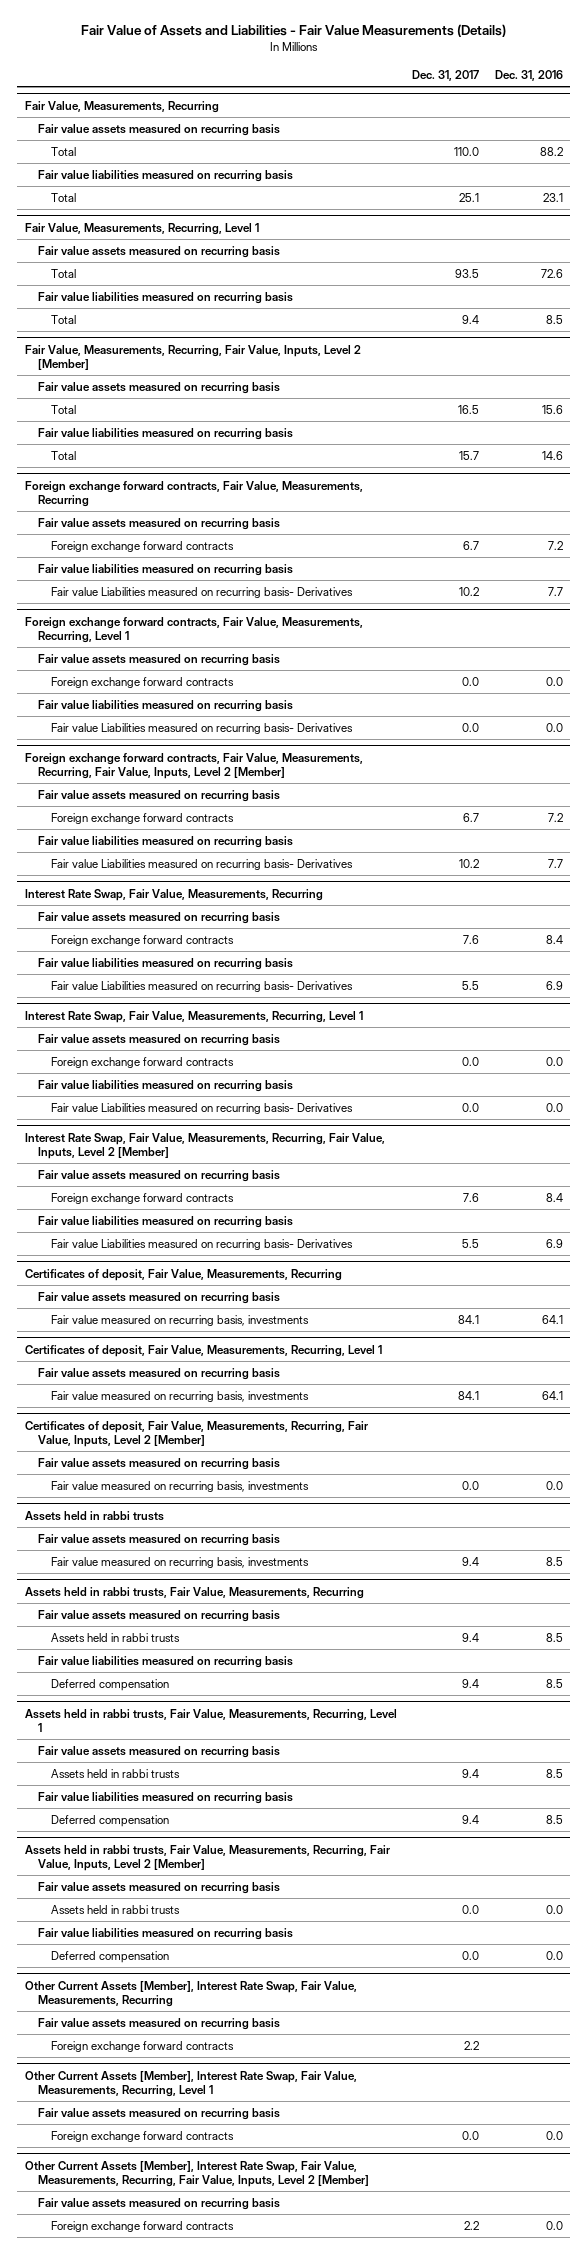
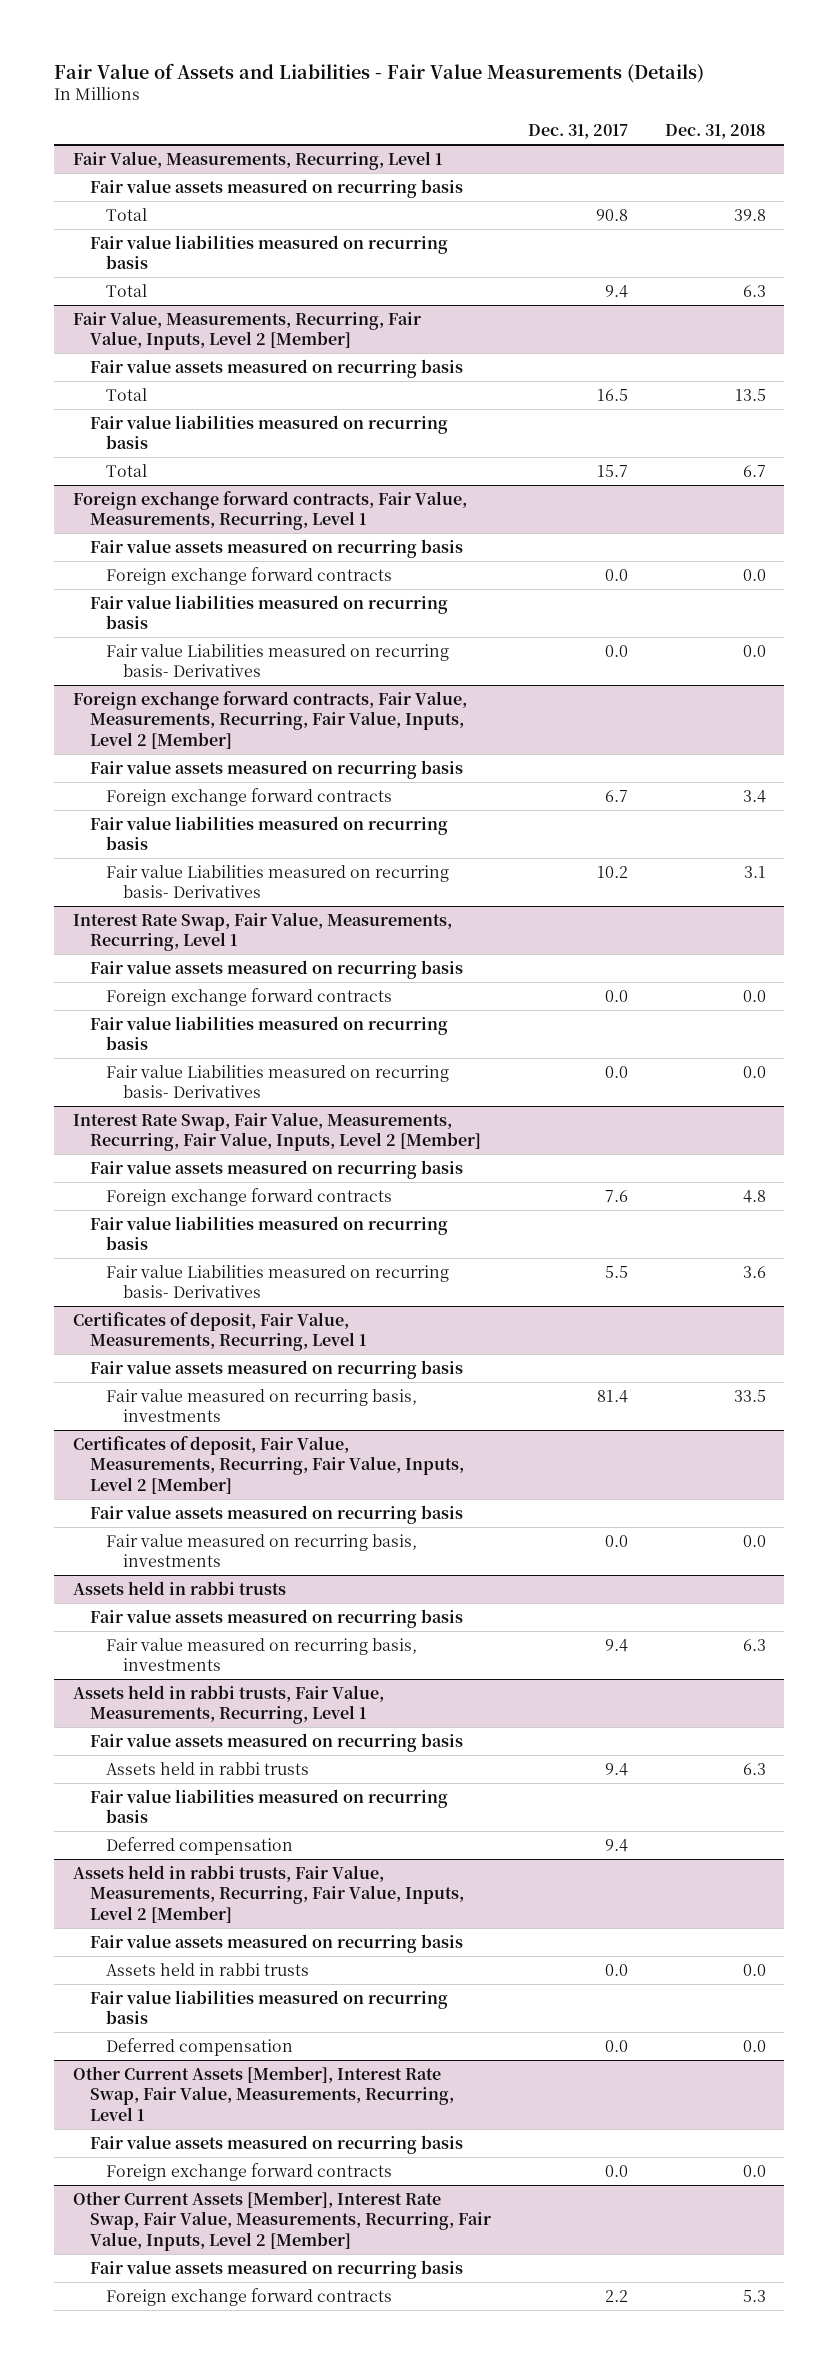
[494,69,563,81] Dec. 31, 2016 -> none
none -> [664,123,766,139] Dec. 31, 2018
[24,100,219,113] Fair Value, Measurements, Recurring -> none
[37,123,280,136] Fair value assets measured on recurring basis -> none
[50,146,76,156] Total -> none
[37,169,293,182] Fair value liabilities measured on recurring basis -> none
[50,192,76,202] Total -> none
[455,268,480,278] 93.5 -> [595,208,628,221] 90.8
[24,480,363,507] Foreign exchange forward contracts, Fair Value, Measurements, Recurring -> none
[37,517,280,530] Fair value assets measured on recurring basis -> none
[50,540,234,552] Foreign exchange forward contracts -> none
[37,563,293,576] Fair value liabilities measured on recurring basis -> none
[50,586,353,598] Fair value Liabilities measured on recurring basis- Derivatives -> none
[24,888,323,901] Interest Rate Swap, Fair Value, Measurements, Recurring -> none
[37,911,280,924] Fair value assets measured on recurring basis -> none
[50,934,234,946] Foreign exchange forward contracts -> none
[37,957,293,970] Fair value liabilities measured on recurring basis -> none
[50,980,353,992] Fair value Liabilities measured on recurring basis- Derivatives -> none
[24,1268,342,1281] Certificates of deposit, Fair Value, Measurements, Recurring -> none
[37,1291,280,1304] Fair value assets measured on recurring basis -> none
[50,1314,309,1326] Fair value measured on recurring basis, investments -> none
[458,1390,480,1400] 84.1 -> [596,1389,628,1403] 81.4
[24,1586,364,1599] Assets held in rabbi trusts, Fair Value, Measurements, Recurring -> none
[37,1609,280,1622] Fair value assets measured on recurring basis -> none
[50,1632,180,1642] Assets held in rabbi trusts -> none
[37,1655,293,1668] Fair value liabilities measured on recurring basis -> none
[50,1678,169,1691] Deferred compensation -> none
[24,1980,357,2007] Other Current Assets [Member], Interest Rate Swap, Fair Value, Measurements, Recurring -> none
[37,2017,280,2030] Fair value assets measured on recurring basis -> none
[50,2040,234,2052] Foreign exchange forward contracts -> none

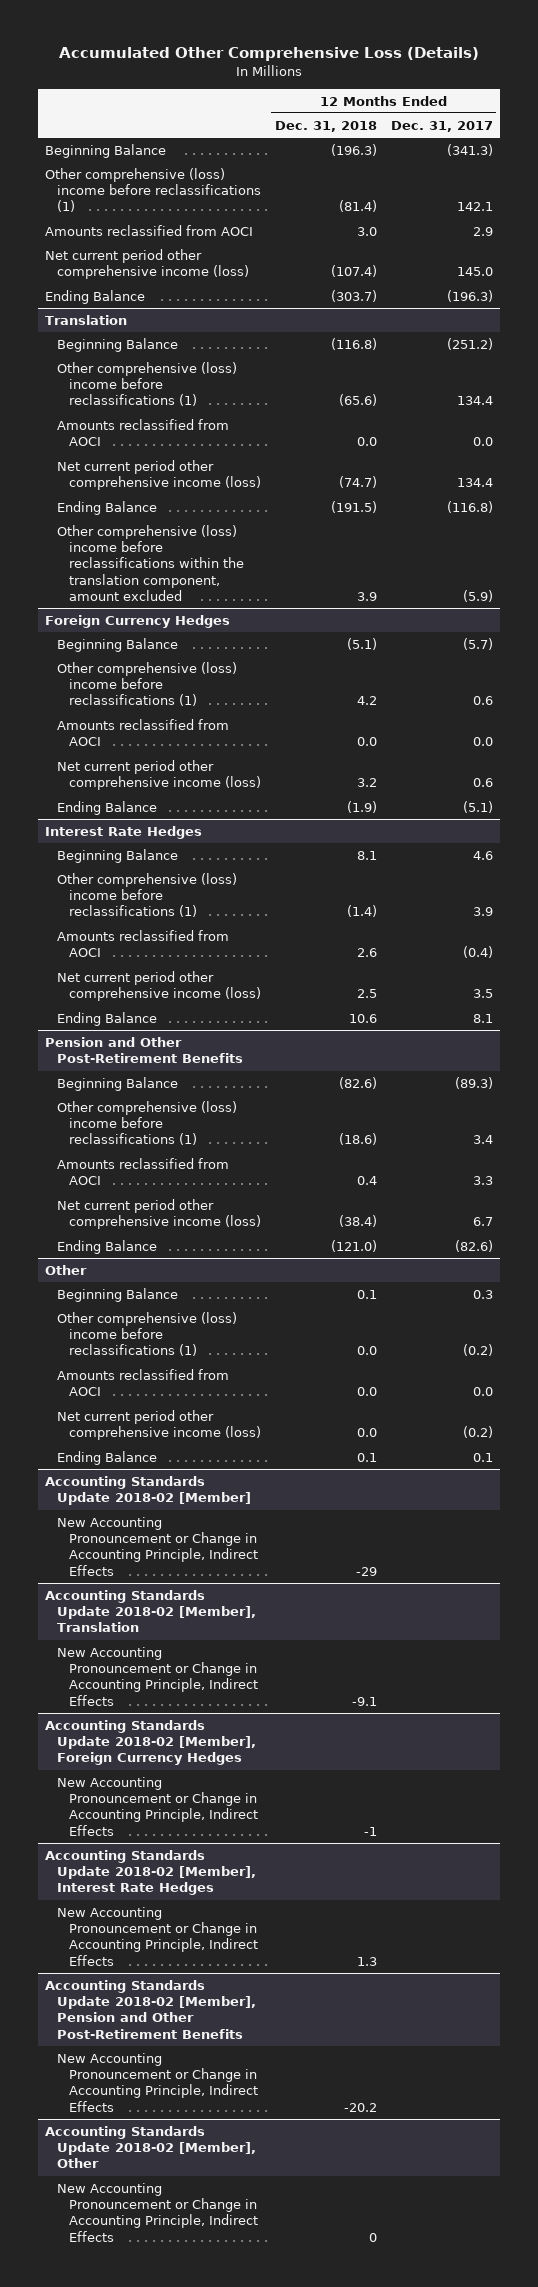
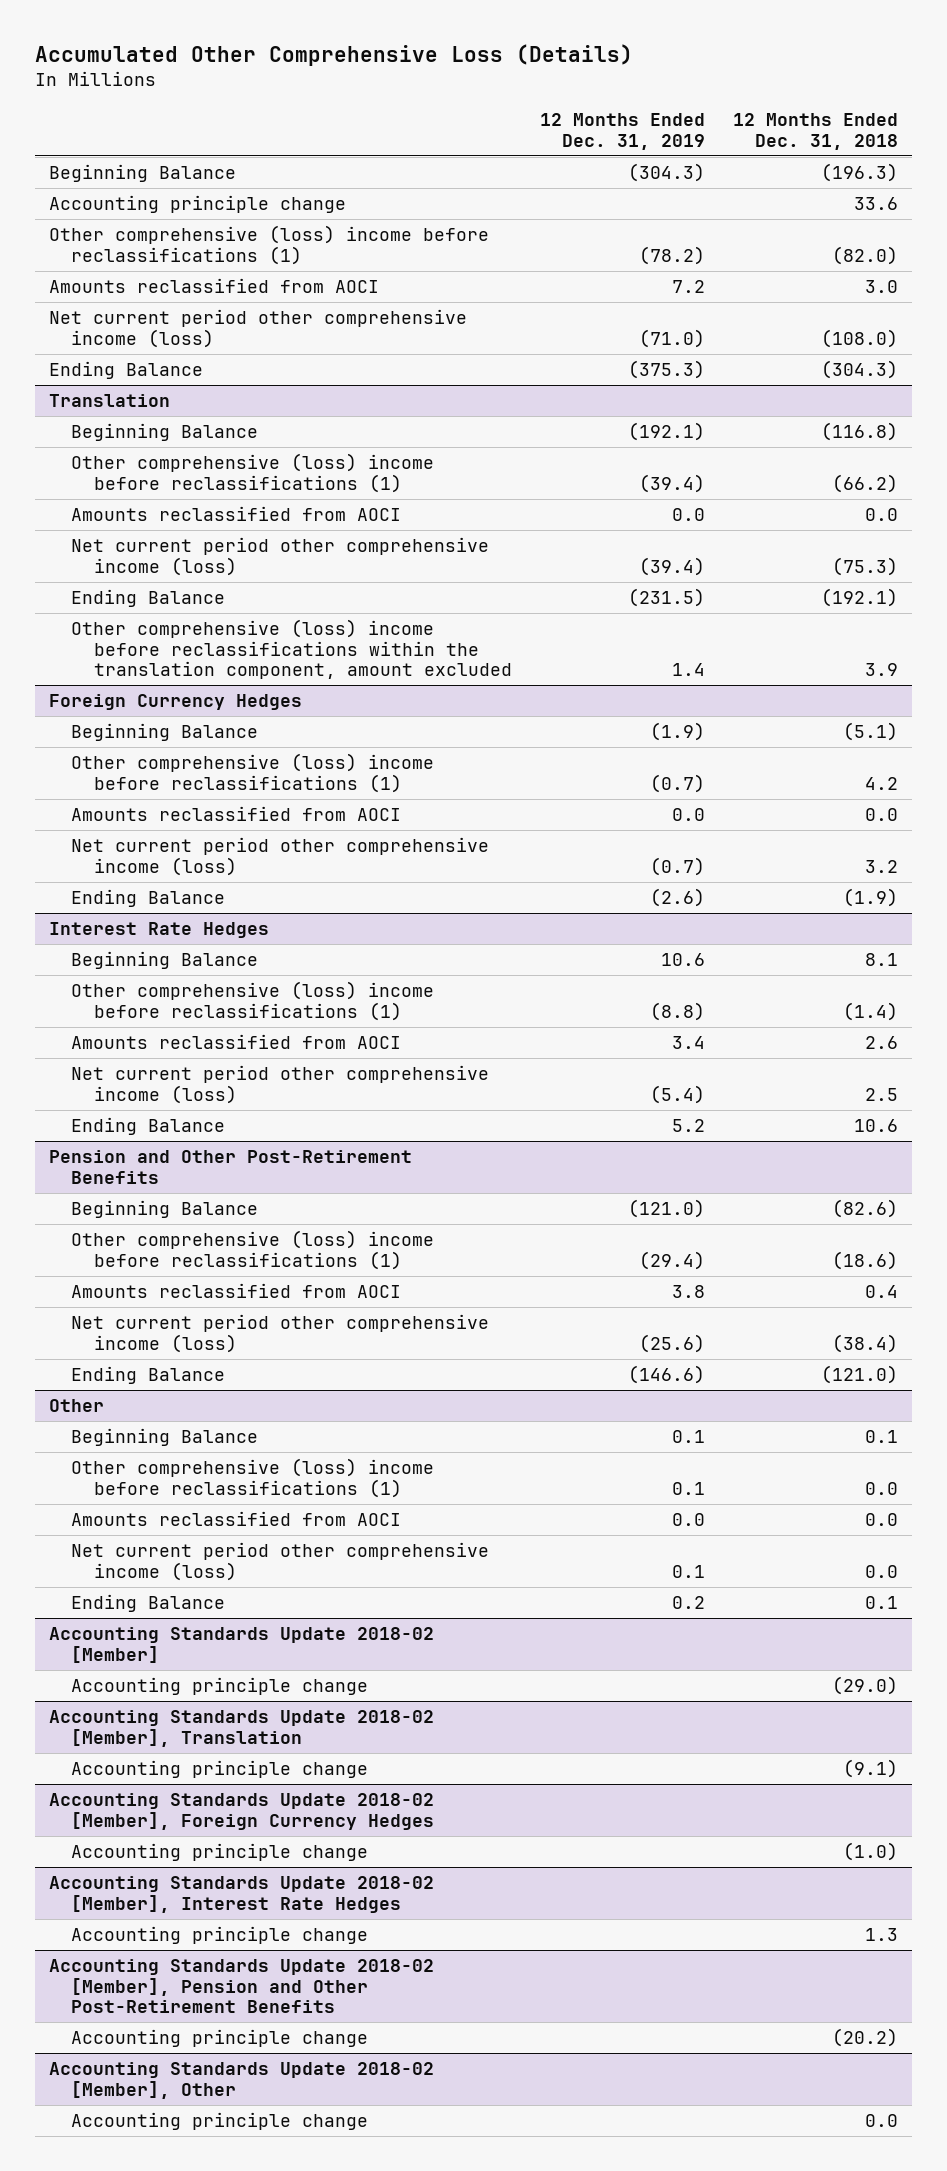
[390,120,493,132] Dec. 31, 2017 -> none
none -> [539,113,705,150] 12 Months Ended Dec. 31, 2019
none -> [48,195,346,214] Accounting principle change
[338,200,377,213] (81.4) -> [831,245,898,265] (82.0)
[330,265,377,278] (107.4) -> [820,328,898,348] (108.0)
[330,289,377,302] (303.7) -> [820,360,898,380] (304.3)
[338,394,377,407] (65.6) -> [831,473,898,493] (66.2)
[338,476,377,489] (74.7) -> [831,556,898,576] (75.3)
[330,500,377,513] (191.5) -> [820,588,898,608] (192.1)
[56,1516,258,1576] New Accounting Pronouncement or Change in Accounting Principle, Indirect Effects -> none
none -> [71,1677,369,1696] Accounting principle change
[56,1646,258,1706] New Accounting Pronouncement or Change in Accounting Principle, Indirect Effects -> none
none -> [71,1760,369,1779] Accounting principle change
[56,1776,258,1836] New Accounting Pronouncement or Change in Accounting Principle, Indirect Effects -> none
none -> [71,1843,369,1862] Accounting principle change
[56,1906,258,1966] New Accounting Pronouncement or Change in Accounting Principle, Indirect Effects -> none
none -> [71,1926,369,1945] Accounting principle change
[56,2052,258,2112] New Accounting Pronouncement or Change in Accounting Principle, Indirect Effects -> none
none -> [71,2029,369,2048] Accounting principle change
[56,2182,258,2242] New Accounting Pronouncement or Change in Accounting Principle, Indirect Effects -> none
none -> [71,2112,369,2131] Accounting principle change

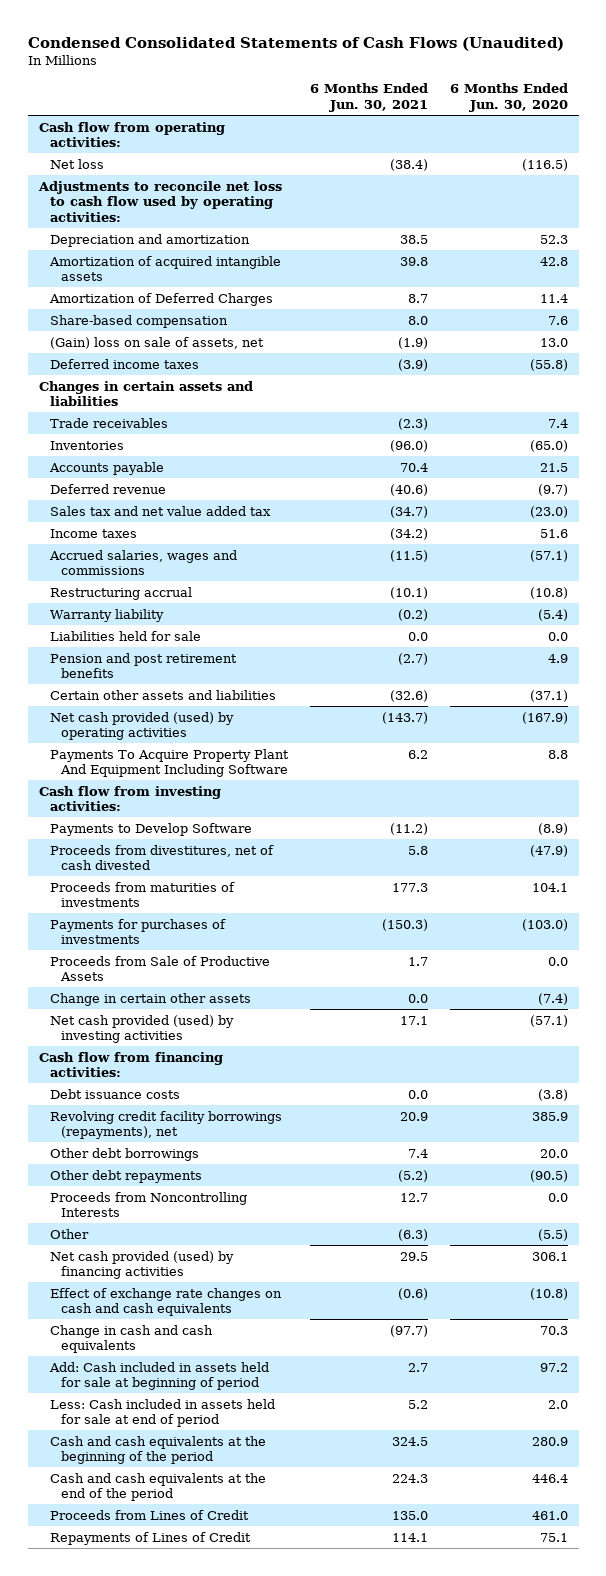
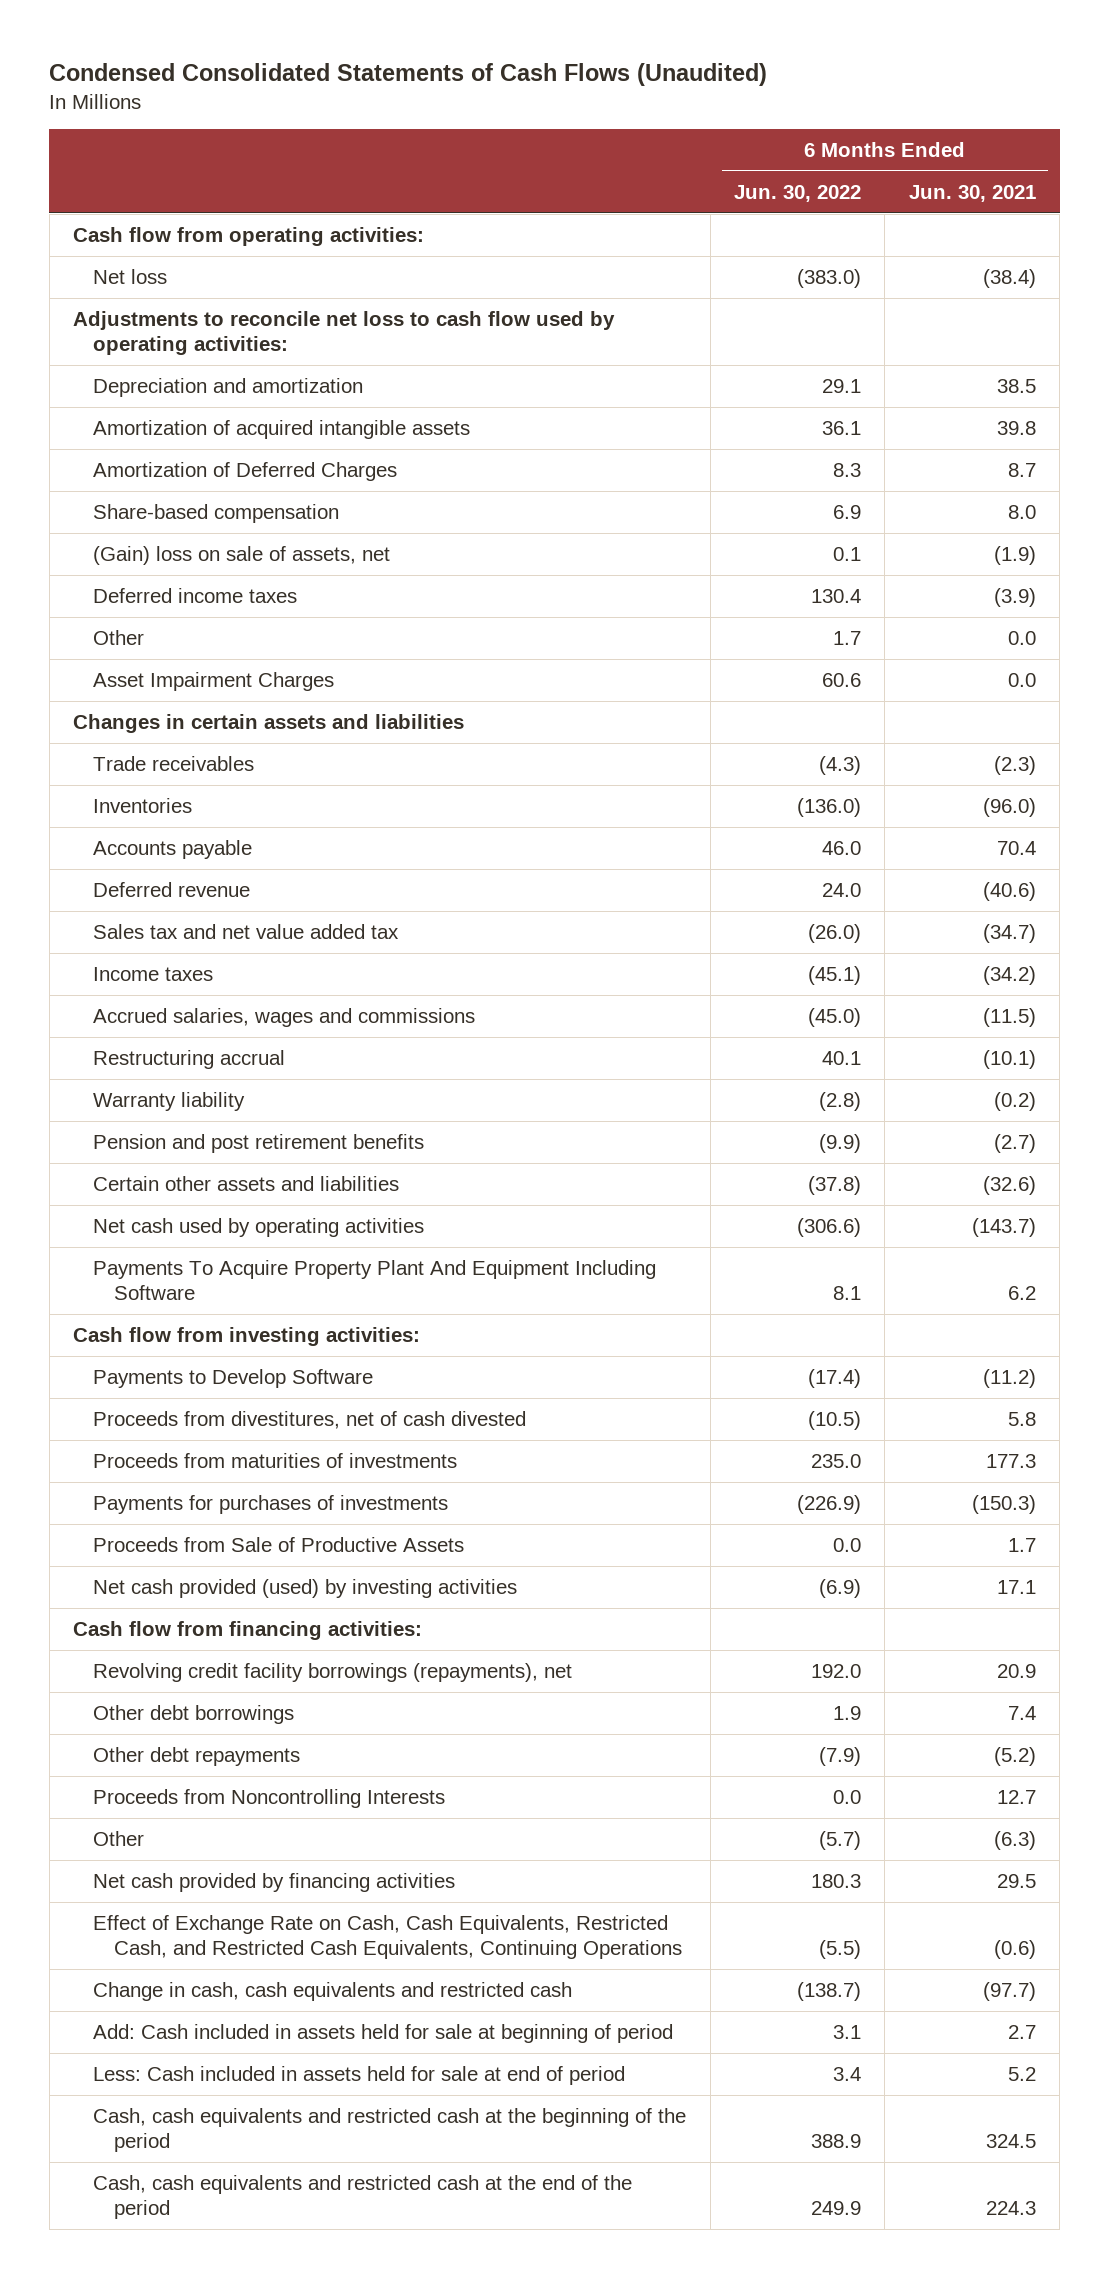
[449,83,568,112] 6 Months Ended Jun. 30, 2020 -> none
none -> [734,184,862,202] Jun. 30, 2022
none -> [93,629,145,645] Other
none -> [93,671,335,691] Asset Impairment Charges
[49,630,201,641] Liabilities held for sale -> none
[49,711,234,741] Net cash provided (used) by operating activities -> [93,1217,425,1237] Net cash used by operating activities
[49,992,251,1006] Change in certain other assets -> none
[49,1088,180,1099] Debt issuance costs -> none
[49,1250,234,1280] Net cash provided (used) by financing activities -> [93,1872,456,1892] Net cash provided by financing activities
[49,1287,282,1317] Effect of exchange rate changes on cash and cash equivalents -> [93,1914,682,1960] Effect of Exchange Rate on Cash, Cash Equivalents, Restricted Cash, and Restricted Cash Equivalents, Continuing Operations
[49,1324,213,1354] Change in cash and cash equivalents -> [93,1981,573,2001] Change in cash, cash equivalents and restricted cash
[49,1509,249,1520] Proceeds from Lines of Credit -> none
[49,1531,251,1545] Repayments of Lines of Credit -> none
[49,1435,266,1465] Cash and cash equivalents at the beginning of the period -> [93,2107,687,2153] Cash, cash equivalents and restricted cash at the beginning of the period
[49,1472,266,1502] Cash and cash equivalents at the end of the period -> [93,2174,633,2220] Cash, cash equivalents and restricted cash at the end of the period

